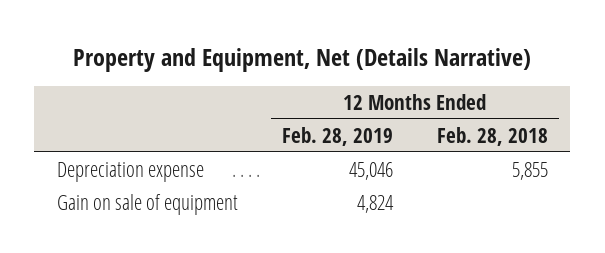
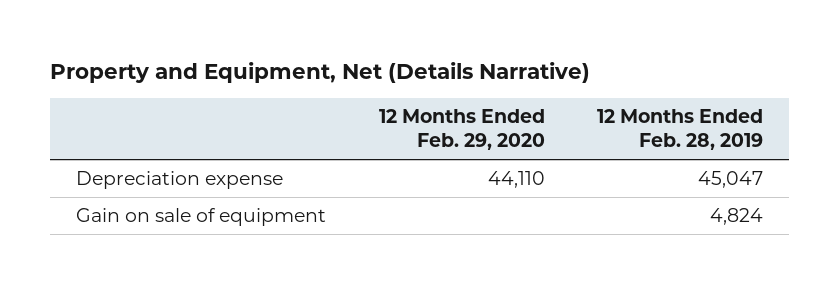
[437,126,549,146] Feb. 28, 2018 -> none
none -> [378,109,545,151] 12 Months Ended Feb. 29, 2020
[348,161,393,180] 45,046 -> [698,171,764,189] 45,047

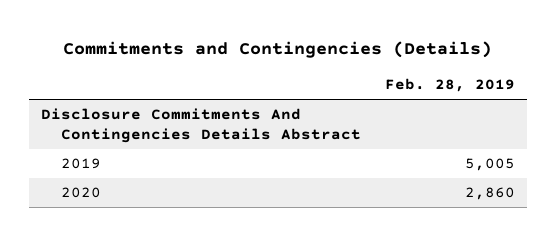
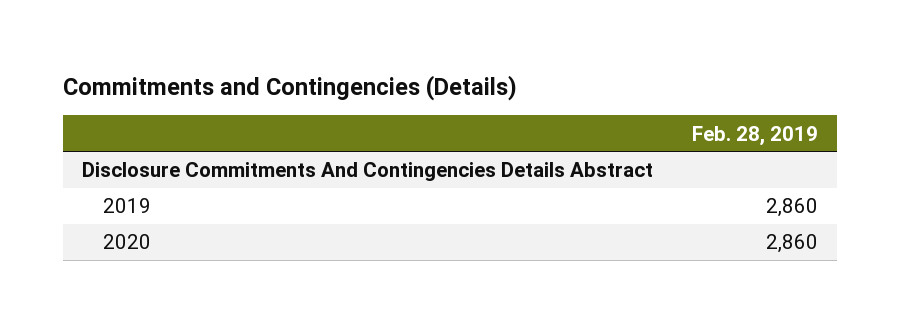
[464,158,515,172] 5,005 -> [765,198,818,218] 2,860

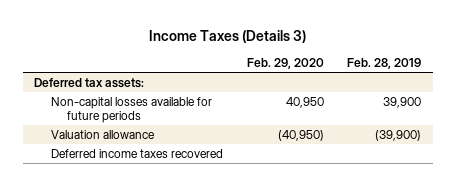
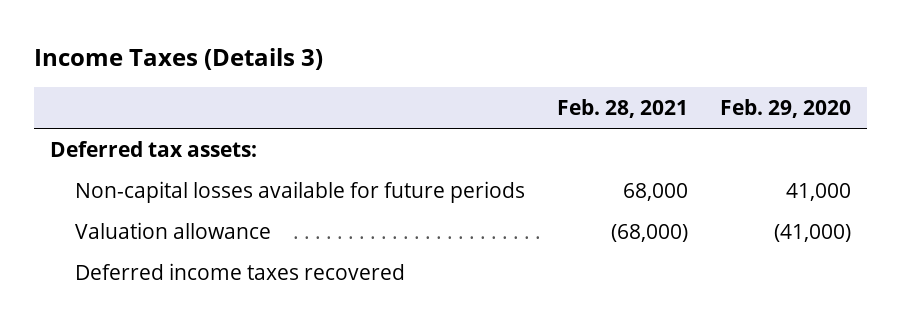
[347,58,422,70] Feb. 28, 2019 -> none
none -> [556,98,688,118] Feb. 28, 2021
[285,96,324,108] 40,950 -> [785,182,851,201] 41,000
[277,129,324,141] (40,950) -> [773,223,851,242] (41,000)

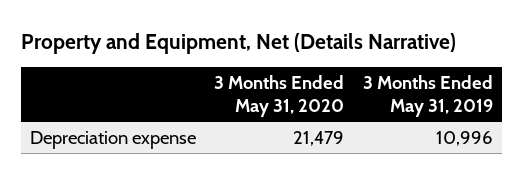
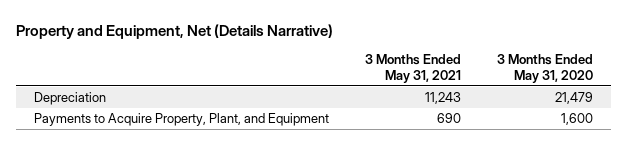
[362,74,493,118] 3 Months Ended May 31, 2019 -> none
none -> [365,54,462,84] 3 Months Ended May 31, 2021
[29,130,196,149] Depreciation expense -> [33,92,106,106] Depreciation
none -> [33,113,329,127] Payments to Acquire Property, Plant, and Equipment

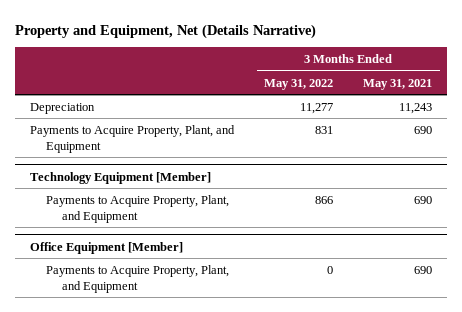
[497,54,594,84] 3 Months Ended May 31, 2020 -> none
none -> [264,78,334,90] May 31, 2022
none -> [30,171,212,184] Technology Equipment [Member]
none -> [45,194,229,223] Payments to Acquire Property, Plant, and Equipment
none -> [30,241,184,254] Office Equipment [Member]
none -> [45,264,229,293] Payments to Acquire Property, Plant, and Equipment

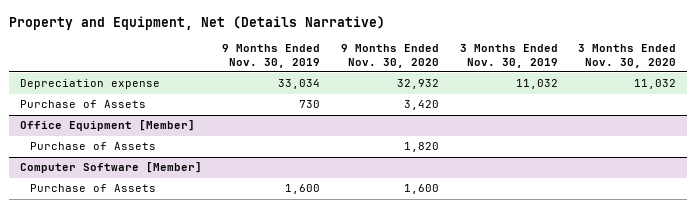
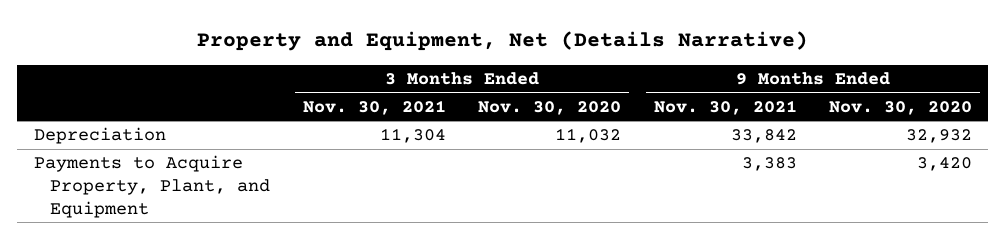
[222,44,321,68] 9 Months Ended Nov. 30, 2019 -> none
[459,44,558,68] 3 Months Ended Nov. 30, 2019 -> none
none -> [302,99,446,115] Nov. 30, 2021
none -> [653,99,797,115] Nov. 30, 2021
[19,120,195,132] Office Equipment [Member] -> none
[29,142,156,151] Purchase of Assets -> none
[19,162,202,174] Computer Software [Member] -> none
[29,184,156,193] Purchase of Assets -> none
[19,79,160,90] Depreciation expense -> [33,127,166,145] Depreciation
[19,100,146,109] Purchase of Assets -> [33,155,271,218] Payments to Acquire Property, Plant, and Equipment

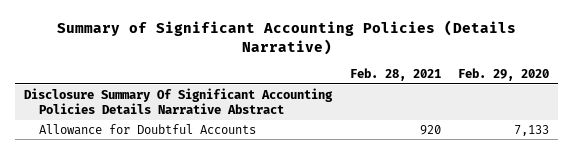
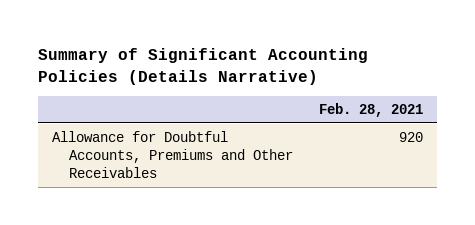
[458,68,550,82] Feb. 29, 2020 -> none
[23,87,333,115] Disclosure Summary Of Significant Accounting Policies Details Narrative Abstract -> none
[38,123,256,135] Allowance for Doubtful Accounts -> [51,130,293,179] Allowance for Doubtful Accounts, Premiums and Other Receivables

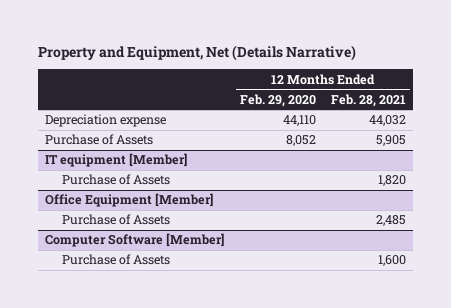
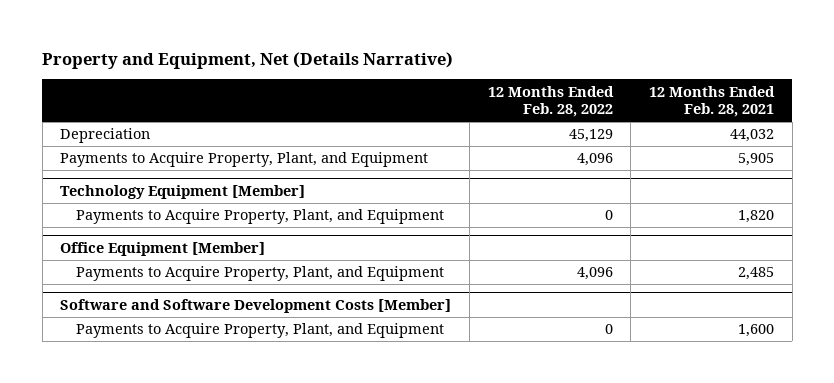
[239,93,316,107] Feb. 29, 2020 -> none
none -> [487,85,614,117] 12 Months Ended Feb. 28, 2022
[45,114,167,128] Depreciation expense -> [60,128,151,144] Depreciation
[45,134,154,146] Purchase of Assets -> [60,152,429,168] Payments to Acquire Property, Plant, and Equipment
[45,153,188,168] IT equipment [Member] -> [60,185,306,200] Technology Equipment [Member]
[61,174,170,186] Purchase of Assets -> [76,209,445,225] Payments to Acquire Property, Plant, and Equipment
[61,214,170,226] Purchase of Assets -> [76,266,445,282] Payments to Acquire Property, Plant, and Equipment
[45,233,225,248] Computer Software [Member] -> [60,299,452,314] Software and Software Development Costs [Member]
[61,254,170,266] Purchase of Assets -> [76,323,445,339] Payments to Acquire Property, Plant, and Equipment

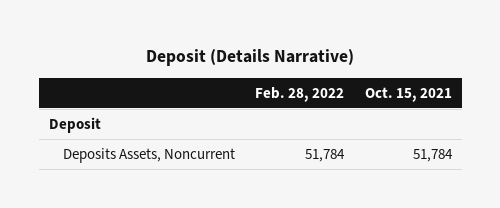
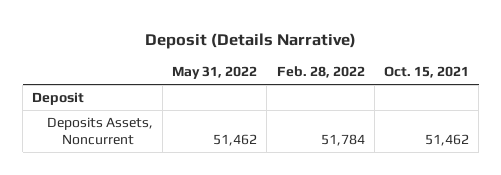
none -> [172,65,258,79] May 31, 2022
[412,149,453,163] 51,784 -> [425,133,470,146] 51,462

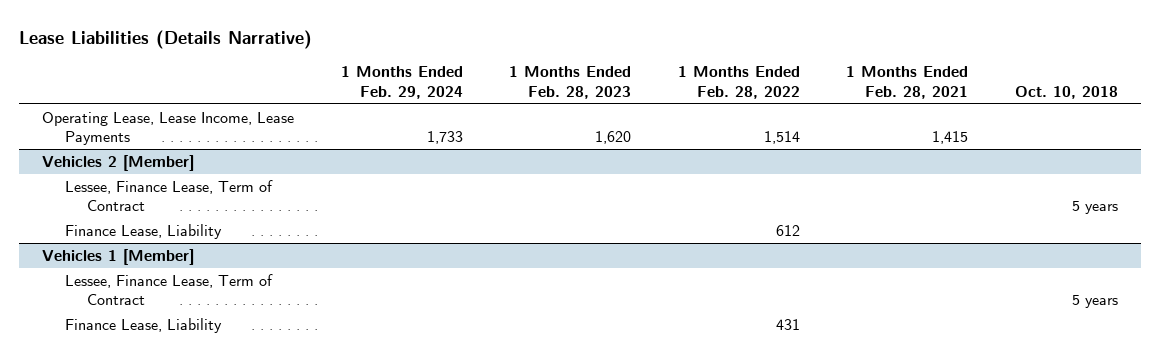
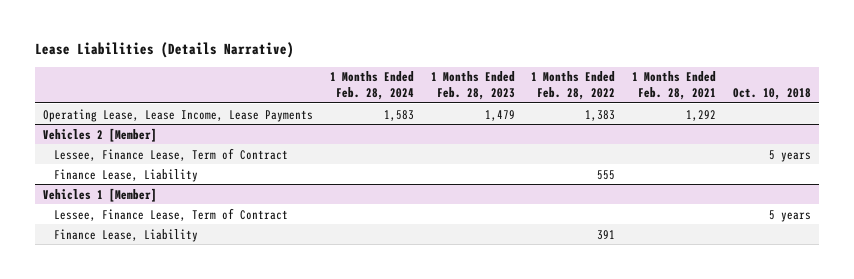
[340,66,463,99] 1 Months Ended Feb. 29, 2024 -> none
none -> [329,71,414,101] 1 Months Ended Feb. 28, 2024
[595,131,632,145] 1,620 -> [484,109,515,121] 1,479
[763,131,800,145] 1,514 -> [585,109,616,121] 1,383
[932,131,969,145] 1,415 -> [686,109,717,121] 1,292
[775,224,800,236] 612 -> [597,169,616,180] 555
[775,318,800,330] 431 -> [597,229,616,240] 391

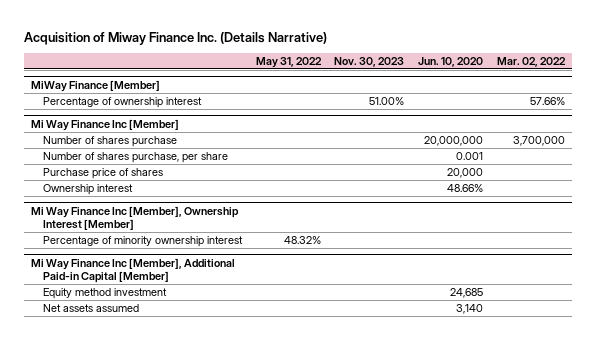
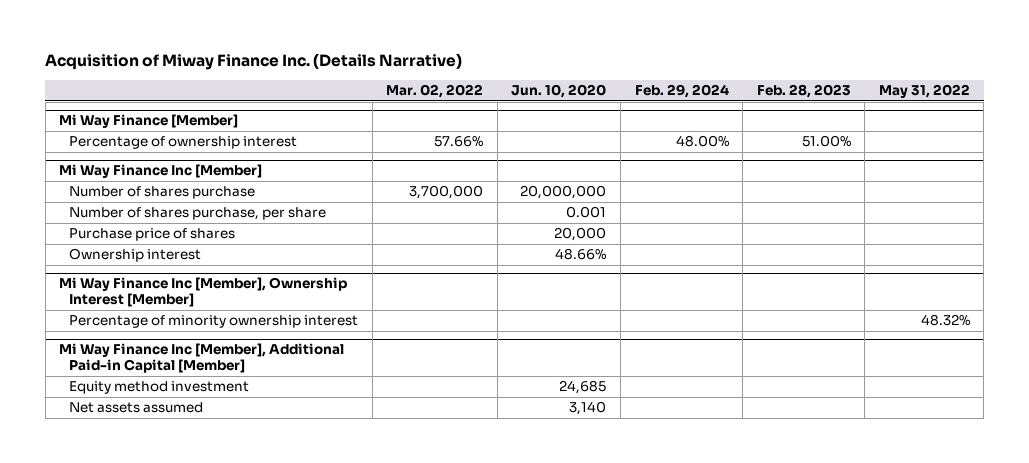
[334,56,405,67] Nov. 30, 2023 -> none
none -> [634,84,729,99] Feb. 29, 2024
none -> [756,84,851,99] Feb. 28, 2023
[31,79,161,92] MiWay Finance [Member] -> [59,114,239,129] Mi Way Finance [Member]

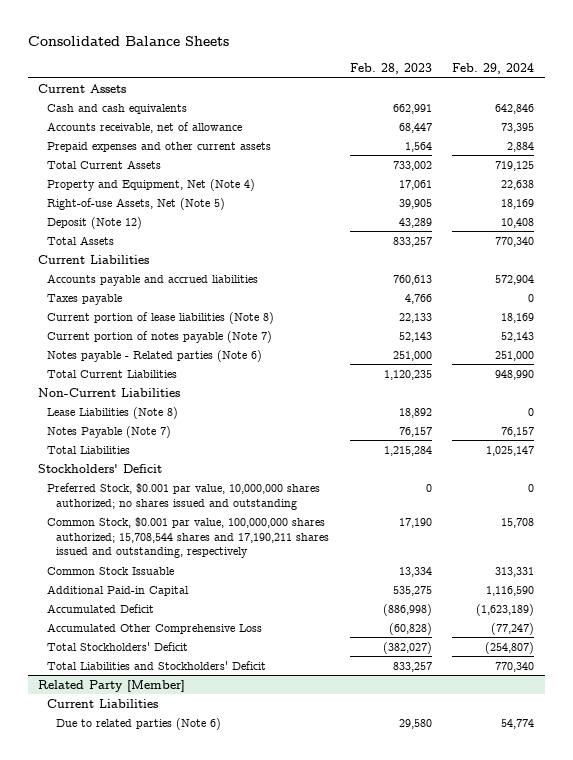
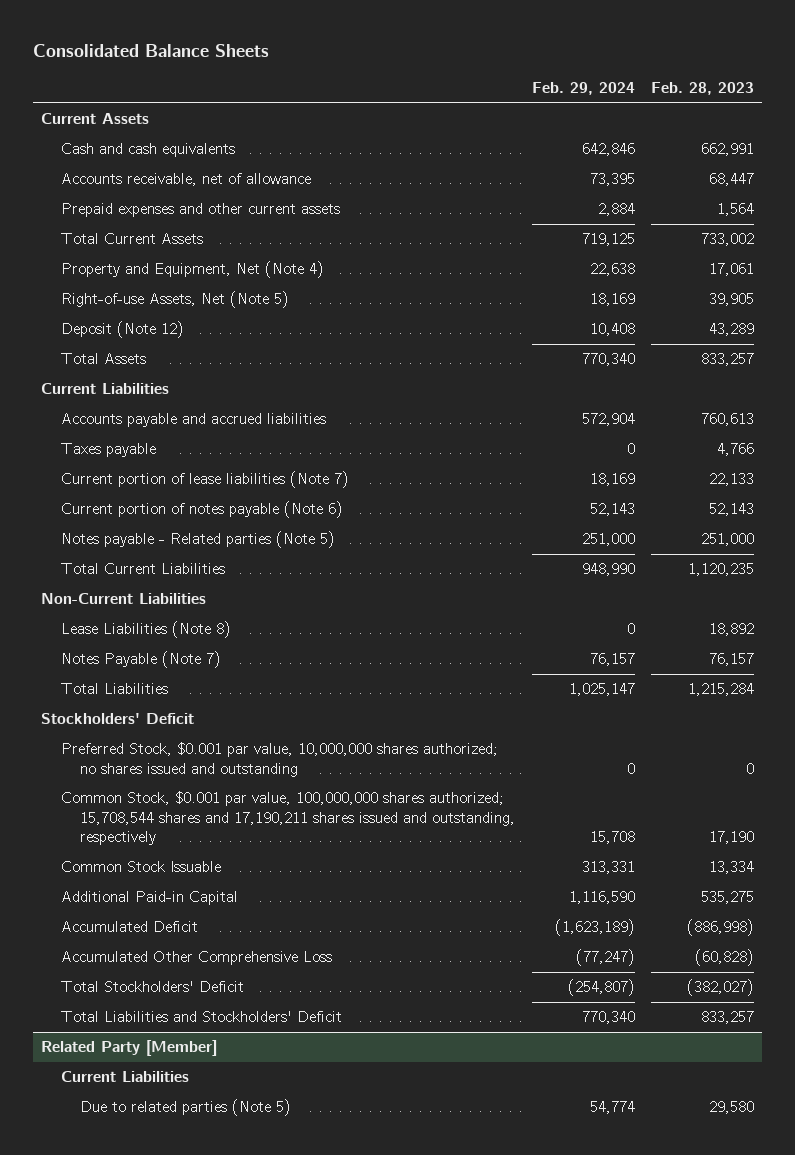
[47,311,275,324] Current portion of lease liabilities (Note 8) -> [60,471,349,489] Current portion of lease liabilities (Note 7)
[47,330,273,343] Current portion of notes payable (Note 7) -> [60,501,343,519] Current portion of notes payable (Note 6)
[47,349,263,362] Notes payable - Related parties (Note 6) -> [60,531,335,549] Notes payable - Related parties (Note 5)
[56,717,222,730] Due to related parties (Note 6) -> [80,1099,292,1117] Due to related parties (Note 5)

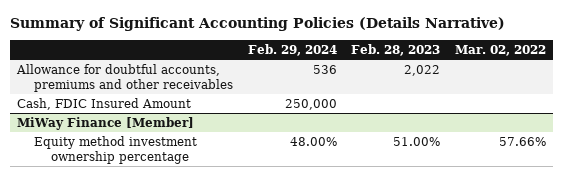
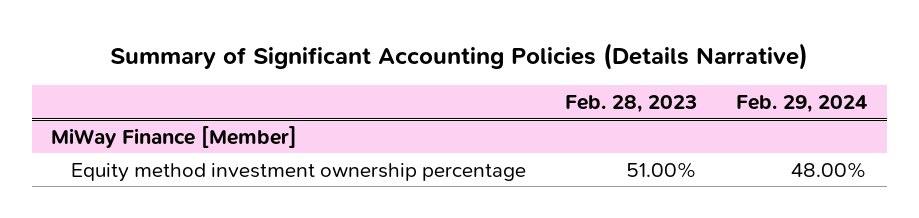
[455,44,547,56] Mar. 02, 2022 -> none
[16,64,233,92] Allowance for doubtful accounts, premiums and other receivables -> none
[17,98,192,111] Cash, FDIC Insured Amount -> none

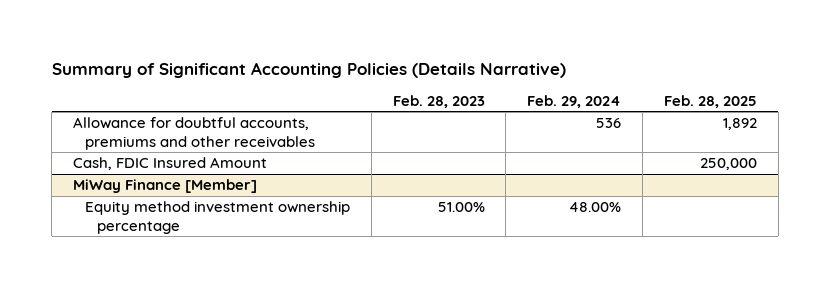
none -> [663,94,757,108] Feb. 28, 2025
none -> [72,117,315,150] Allowance for doubtful accounts, premiums and other receivables
none -> [72,157,267,171] Cash, FDIC Insured Amount

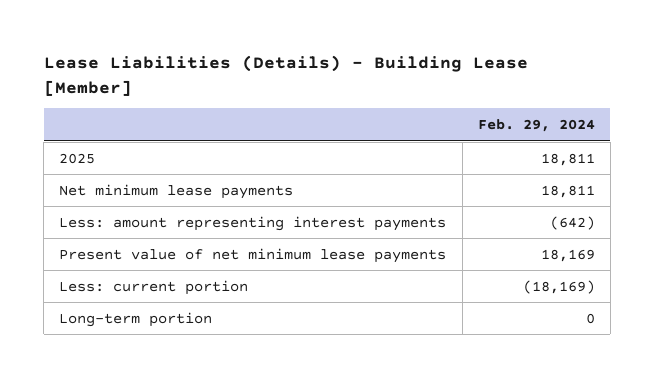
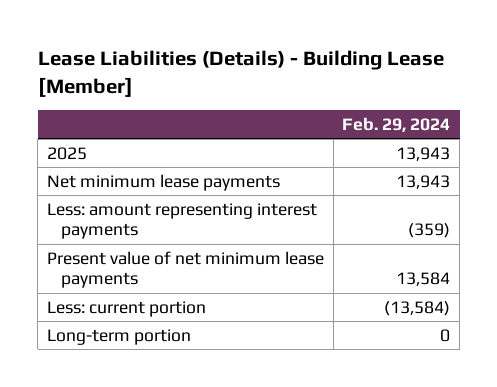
[540,152,595,166] 18,811 -> [396,146,451,161] 13,943
[540,184,595,198] 18,811 -> [396,174,451,189] 13,943
[549,215,595,230] (642) -> [408,223,451,239] (359)
[540,248,595,262] 18,169 -> [396,272,451,287] 13,584
[522,279,595,294] (18,169) -> [384,300,451,316] (13,584)

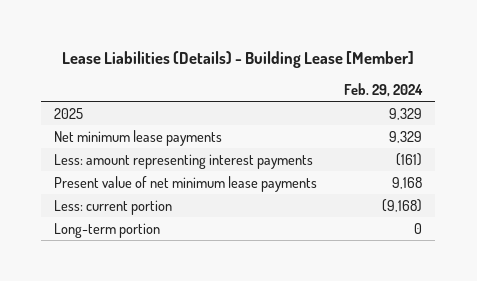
[396,146,451,161] 13,943 -> [389,107,423,120] 9,329
[396,174,451,189] 13,943 -> [389,130,423,143] 9,329
[408,223,451,239] (359) -> [396,152,423,166] (161)
[396,272,451,287] 13,584 -> [392,176,423,189] 9,168
[384,300,451,316] (13,584) -> [382,198,423,212] (9,168)

